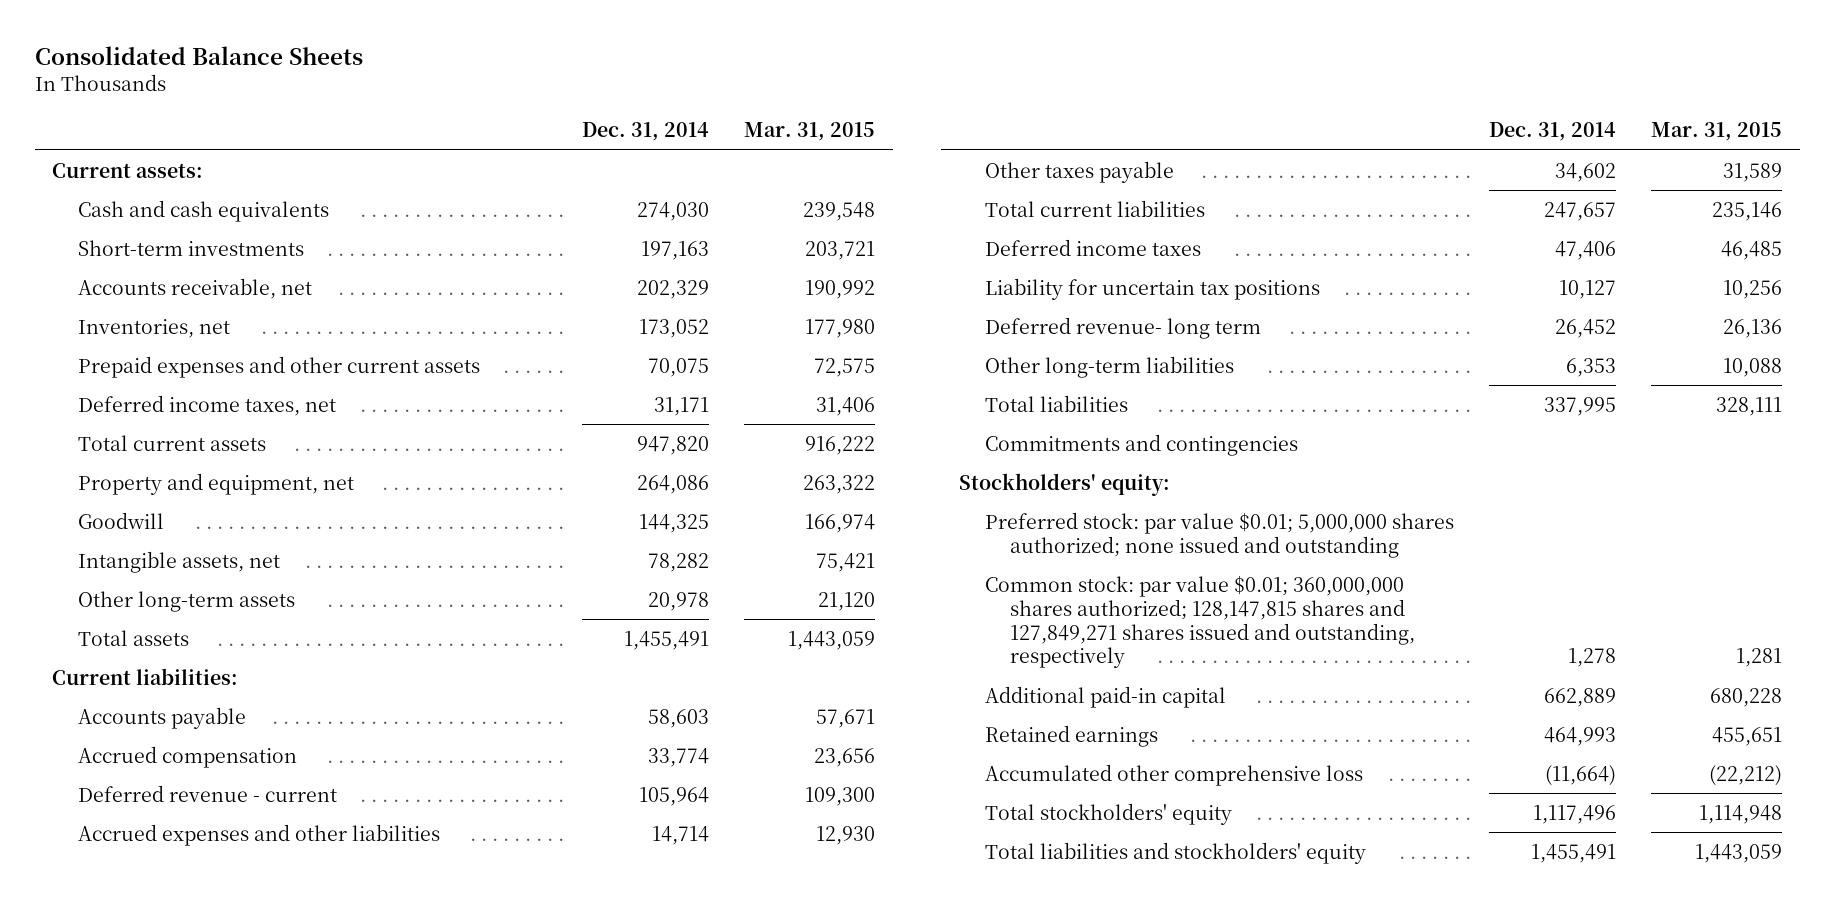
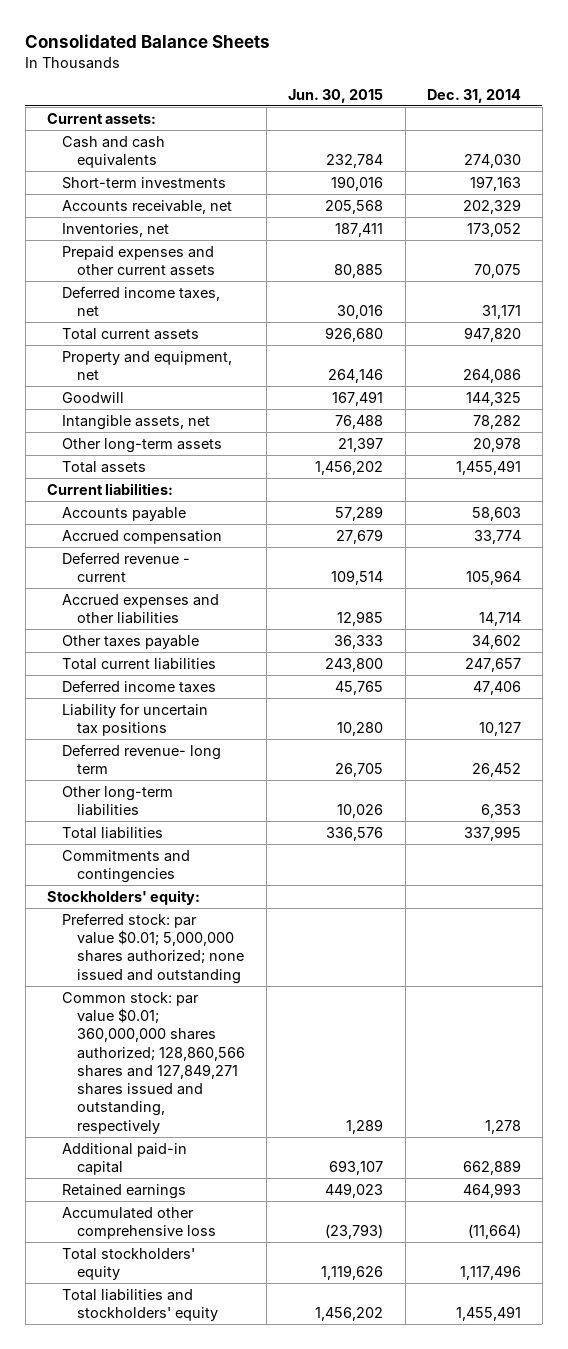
[744,122,876,142] Mar. 31, 2015 -> none
none -> [288,88,384,103] Jun. 30, 2015
[984,575,1415,669] Common stock: par value $0.01; 360,000,000 shares authorized; 128,147,815 shares and 127,849,271 shares issued and outstanding, respectively -> [62,991,246,1134] Common stock: par value $0.01; 360,000,000 shares authorized; 128,860,566 shares and 127,849,271 shares issued and outstanding, respectively

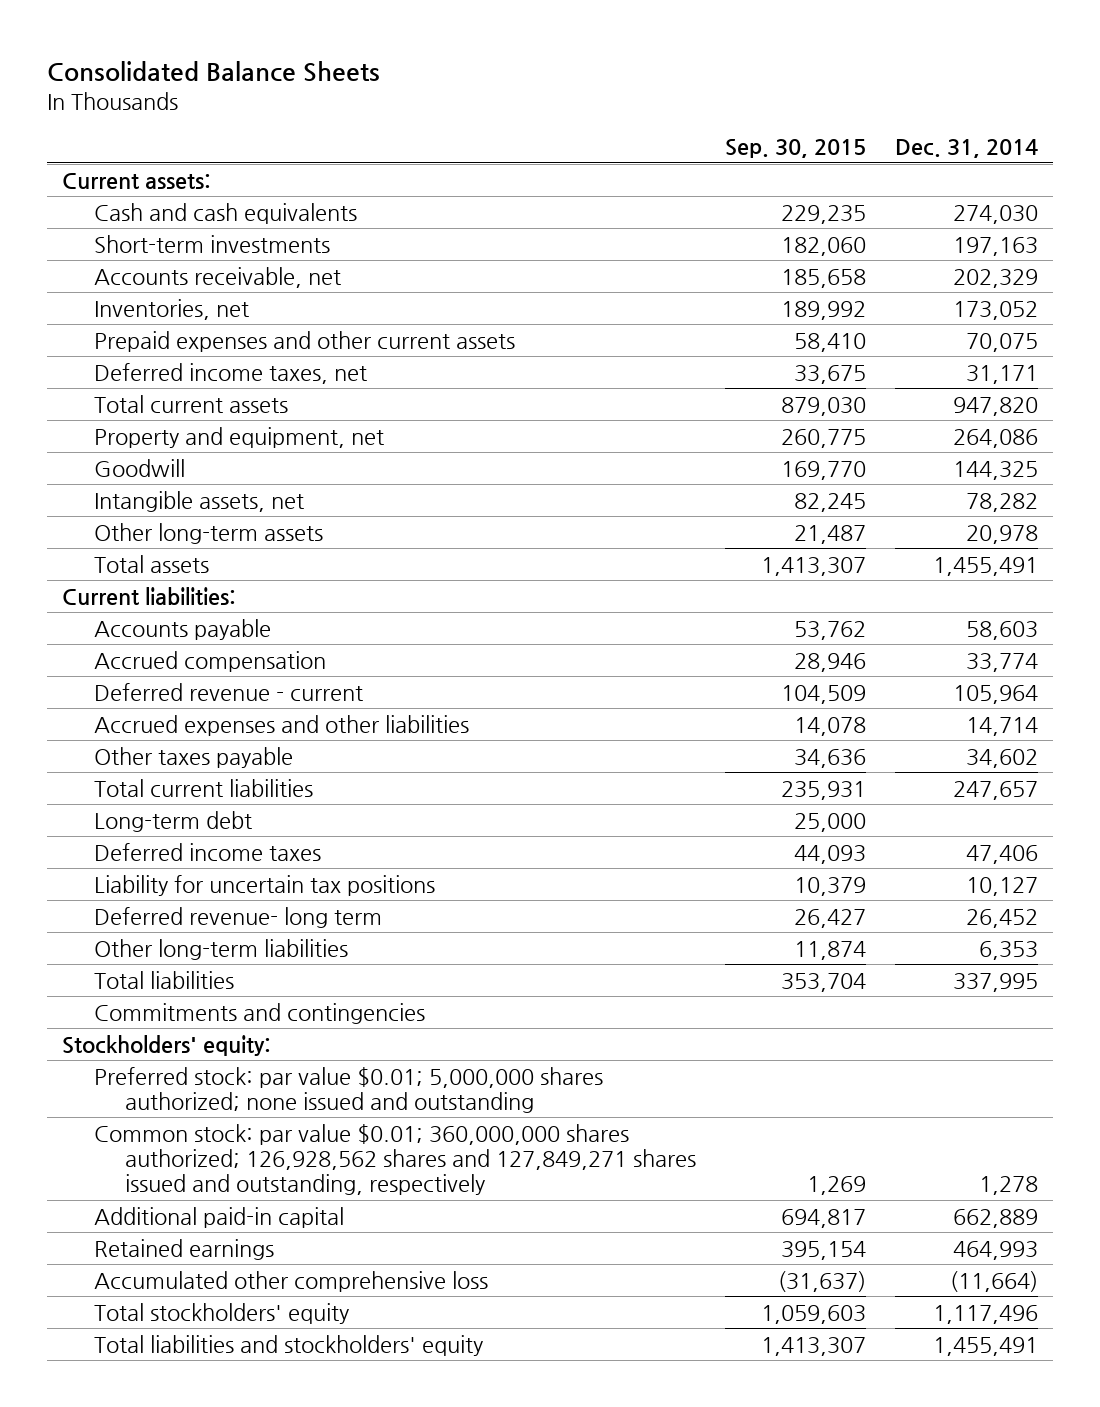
[288,88,384,103] Jun. 30, 2015 -> none
none -> [725,139,867,159] Sep. 30, 2015
none -> [93,810,252,832] Long-term debt
[62,991,246,1134] Common stock: par value $0.01; 360,000,000 shares authorized; 128,860,566 shares and 127,849,271 shares issued and outstanding, respectively -> [93,1123,697,1195] Common stock: par value $0.01; 360,000,000 shares authorized; 126,928,562 shares and 127,849,271 shares issued and outstanding, respectively

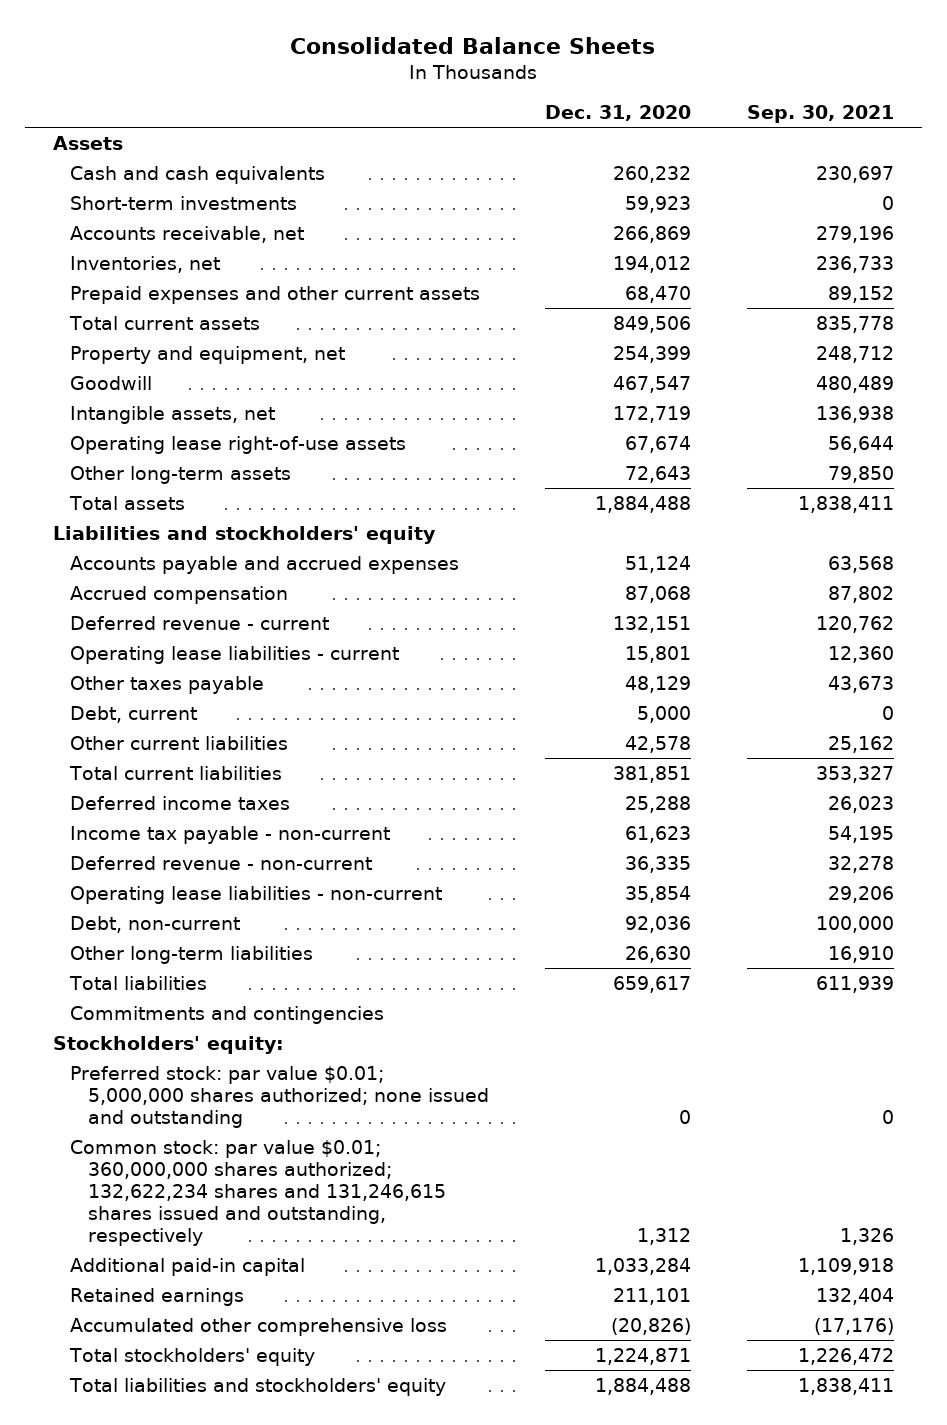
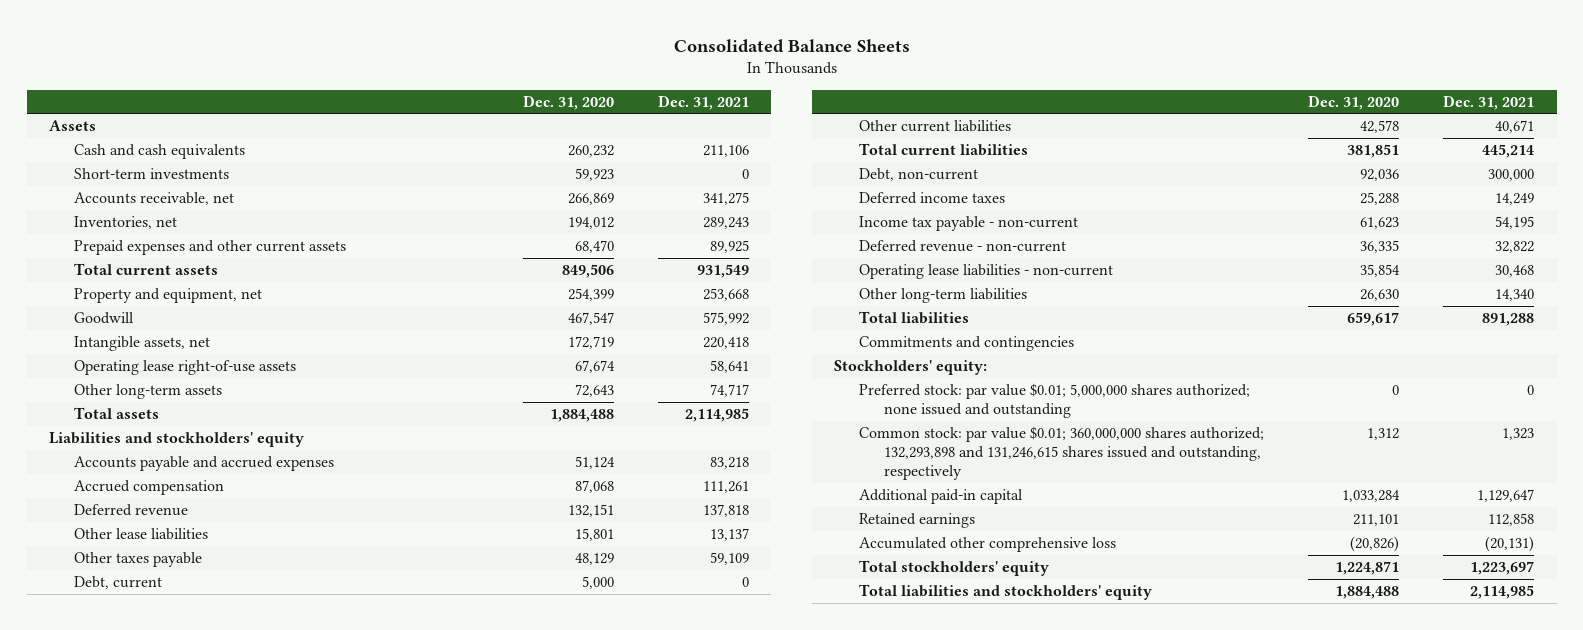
[747,105,895,124] Sep. 30, 2021 -> none
none -> [658,94,750,110] Dec. 31, 2021
[70,615,330,630] Deferred revenue - current -> [73,504,188,517] Deferred revenue
[70,645,400,664] Operating lease liabilities - current -> [73,528,208,541] Other lease liabilities
[70,915,241,933] Debt, non-current -> [858,168,978,182] Debt, non-current
[70,1139,446,1247] Common stock: par value $0.01; 360,000,000 shares authorized; 132,622,234 shares and 131,246,615 shares issued and outstanding, respectively -> [858,426,1264,481] Common stock: par value $0.01; 360,000,000 shares authorized; 132,293,898 and 131,246,615 shares issued and outstanding, respectively

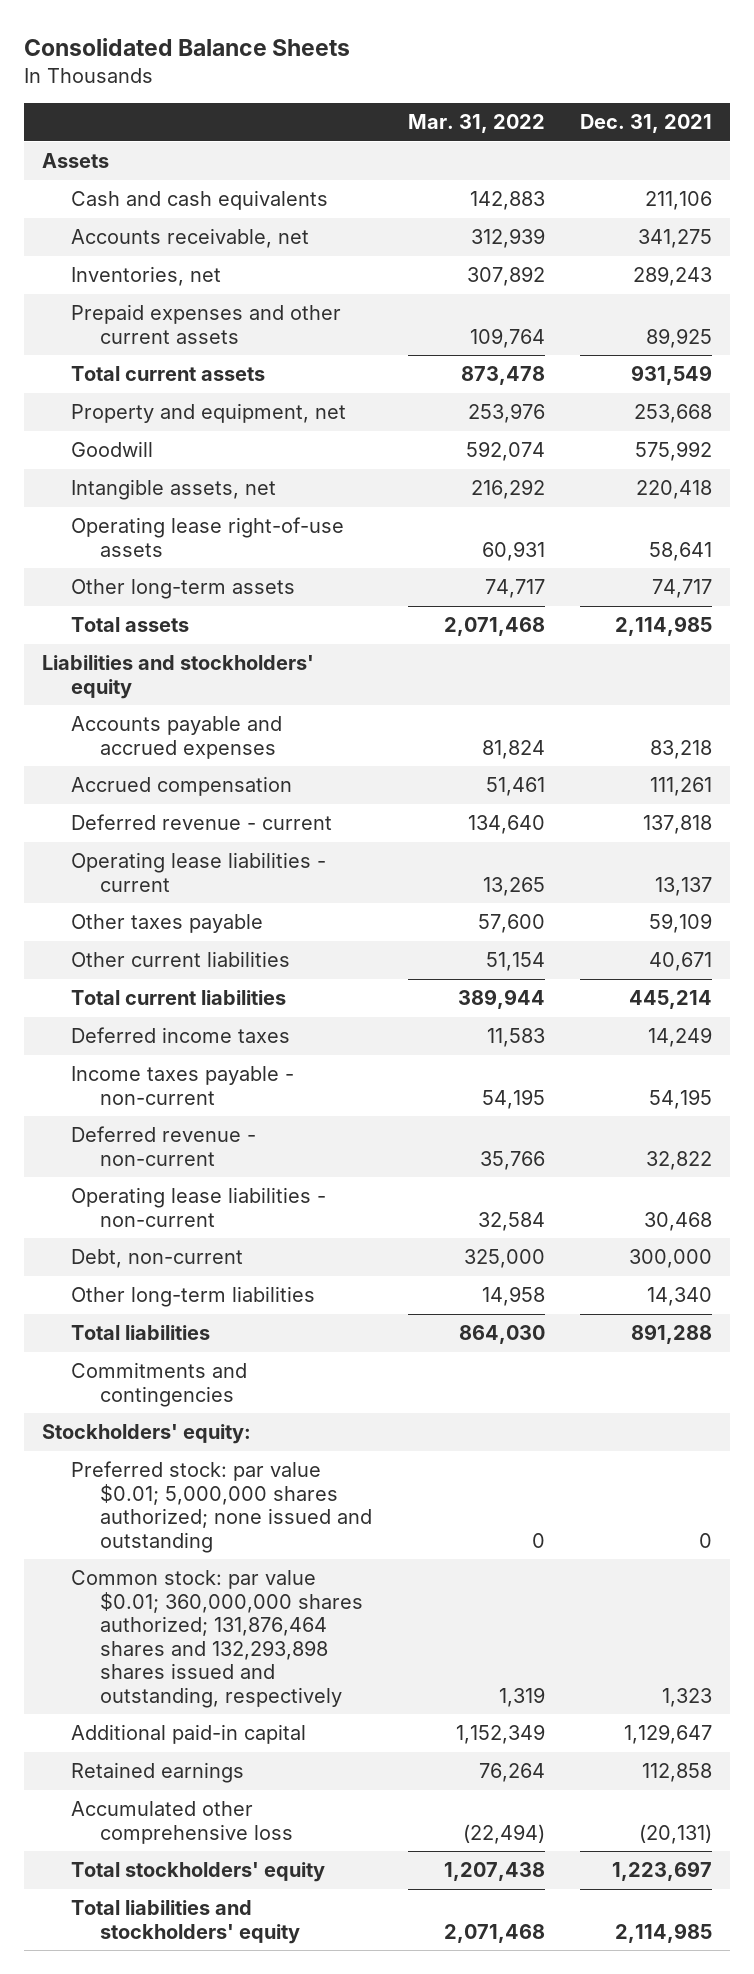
[522,94,614,110] Dec. 31, 2020 -> none
none -> [407,114,545,134] Mar. 31, 2022
[73,168,229,180] Short-term investments -> none
[73,504,188,517] Deferred revenue -> [71,814,333,831] Deferred revenue - current
[73,528,208,541] Other lease liabilities -> [71,852,327,892] Operating lease liabilities - current
[73,576,162,590] Debt, current -> none
[858,216,1078,232] Income tax payable - non-current -> [71,1066,295,1105] Income taxes payable - non-current
[858,168,978,182] Debt, non-current -> [71,1249,244,1269] Debt, non-current
[858,426,1264,481] Common stock: par value $0.01; 360,000,000 shares authorized; 132,293,898 and 131,246,615 shares issued and outstanding, respectively -> [71,1570,364,1709] Common stock: par value $0.01; 360,000,000 shares authorized; 131,876,464 shares and 132,293,898 shares issued and outstanding, respectively

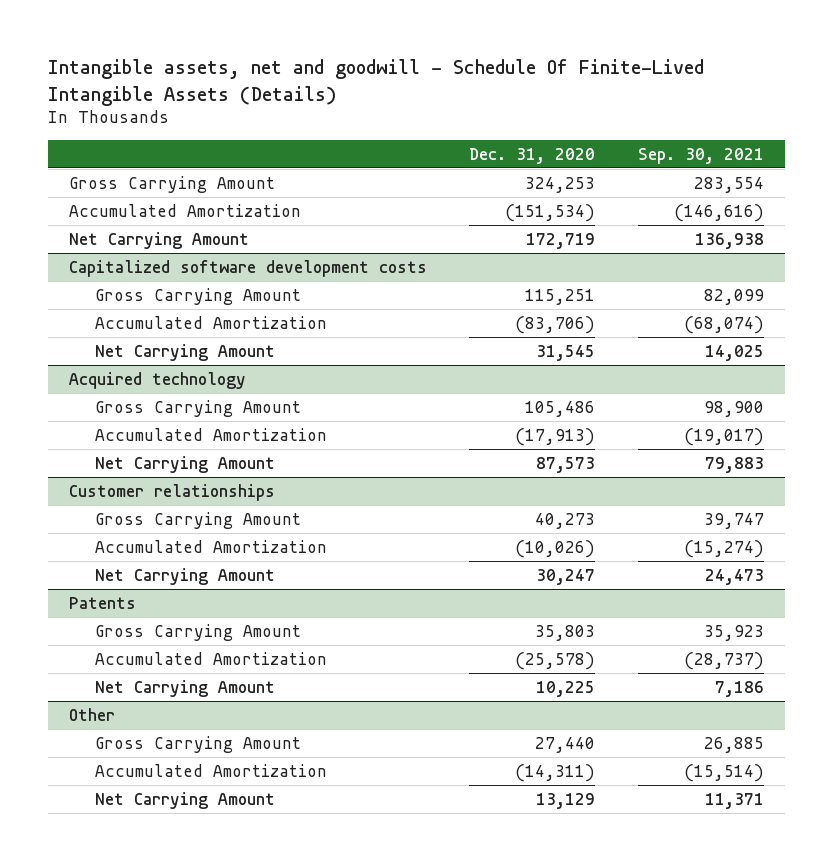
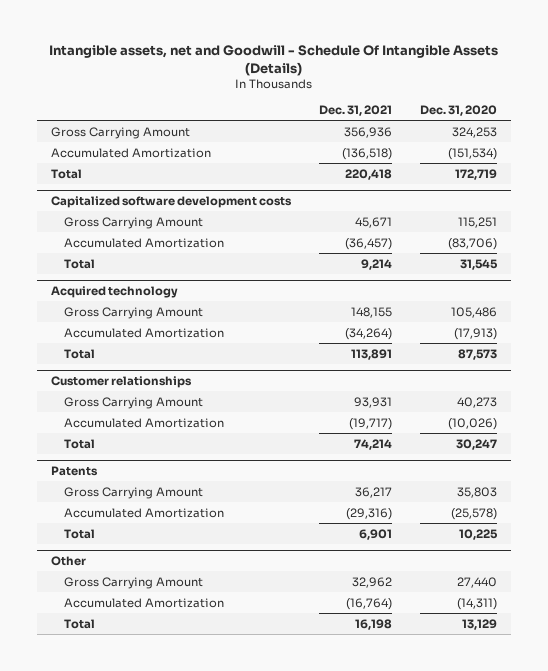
[48,59,705,106] Intangible assets, net and goodwill - Schedule Of Finite-Lived Intangible Assets (Details) -> [49,44,499,76] Intangible assets, net and Goodwill - Schedule Of Intangible Assets (Details)
[637,147,764,164] Sep. 30, 2021 -> none
none -> [319,105,393,117] Dec. 31, 2021
[69,231,250,249] Net Carrying Amount -> [51,168,83,179] Total
[94,343,275,361] Net Carrying Amount -> [63,258,95,269] Total
[94,455,275,473] Net Carrying Amount -> [63,348,95,359] Total
[94,567,275,585] Net Carrying Amount -> [63,438,95,449] Total
[94,679,275,697] Net Carrying Amount -> [63,528,95,539] Total
[94,791,275,809] Net Carrying Amount -> [63,618,95,629] Total

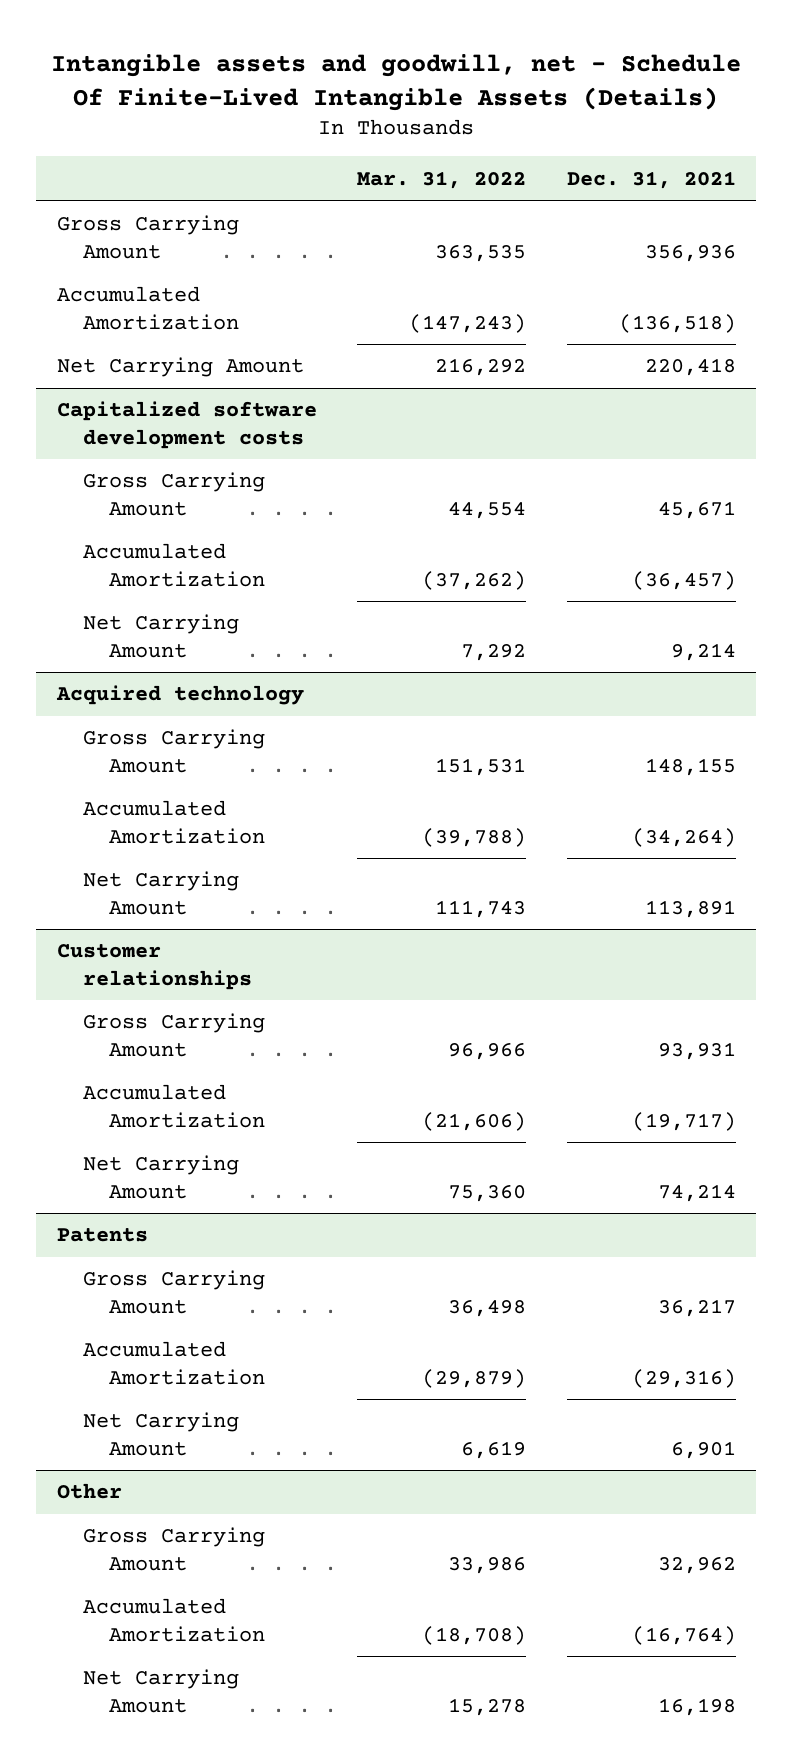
[49,44,499,76] Intangible assets, net and Goodwill - Schedule Of Intangible Assets (Details) -> [51,53,742,111] Intangible assets and goodwill, net - Schedule Of Finite-Lived Intangible Assets (Details)
[420,105,498,117] Dec. 31, 2020 -> none
none -> [357,170,527,189] Mar. 31, 2022
[51,168,83,179] Total -> [56,357,304,378] Net Carrying Amount
[63,258,95,269] Total -> [82,614,239,658] Net Carrying Amount
[63,348,95,359] Total -> [82,871,239,915] Net Carrying Amount
[63,438,95,449] Total -> [82,1155,239,1199] Net Carrying Amount
[63,528,95,539] Total -> [82,1412,239,1456] Net Carrying Amount
[63,618,95,629] Total -> [82,1669,239,1713] Net Carrying Amount

